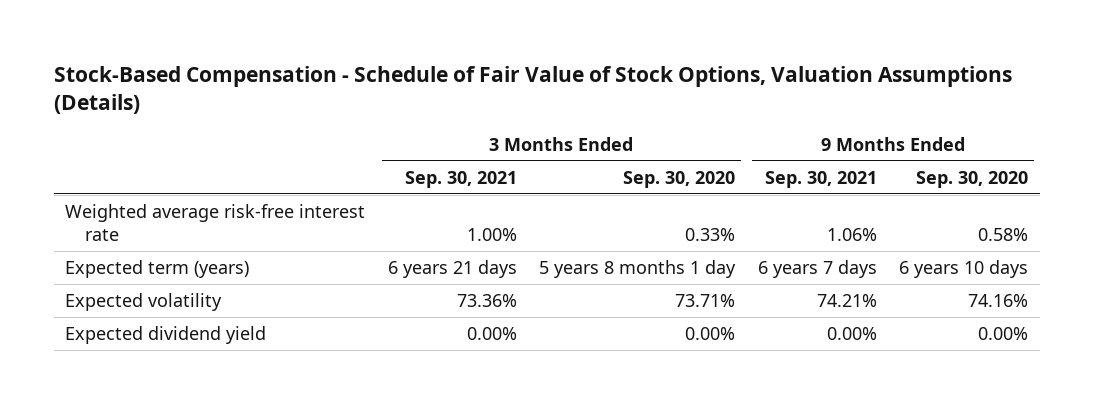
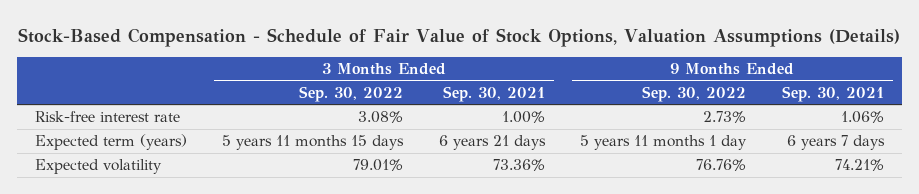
[623,170,736,188] Sep. 30, 2020 -> none
[916,170,1029,188] Sep. 30, 2020 -> none
none -> [299,85,404,102] Sep. 30, 2022
none -> [642,85,747,102] Sep. 30, 2022
[65,203,366,242] Weighted average risk-free interest rate -> [34,111,180,123] Risk-free interest rate
[65,325,267,344] Expected dividend yield -> none

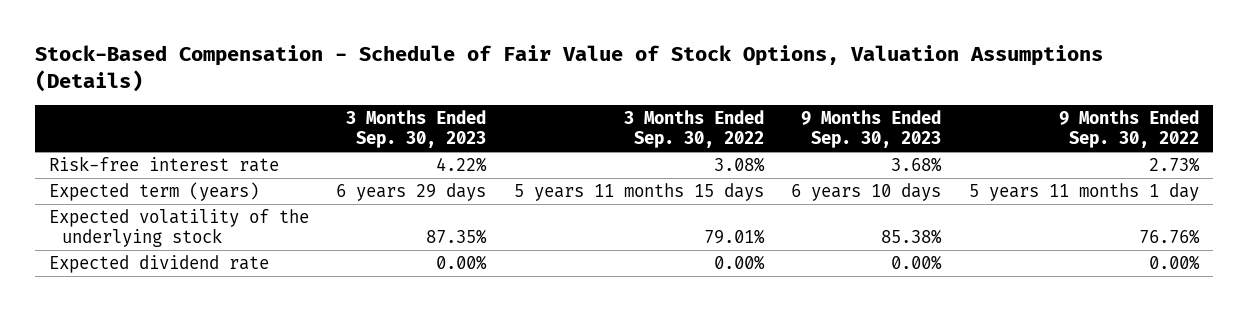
[442,85,545,102] Sep. 30, 2021 -> none
[781,85,884,102] Sep. 30, 2021 -> none
none -> [346,110,487,149] 3 Months Ended Sep. 30, 2023
none -> [801,110,942,149] 9 Months Ended Sep. 30, 2023
[34,159,162,175] Expected volatility -> [48,209,309,248] Expected volatility of the underlying stock
none -> [48,255,269,274] Expected dividend rate

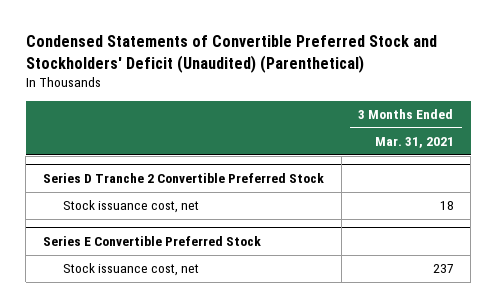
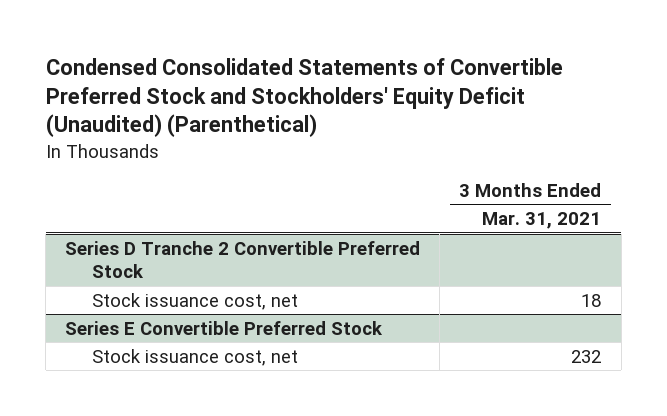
[25,35,437,73] Condensed Statements of Convertible Preferred Stock and Stockholders' Deficit (Unaudited) (Parenthetical) -> [45,57,563,138] Condensed Consolidated Statements of Convertible Preferred Stock and Stockholders' Equity Deficit (Unaudited) (Parenthetical)
[432,264,454,274] 237 -> [571,349,602,363] 232

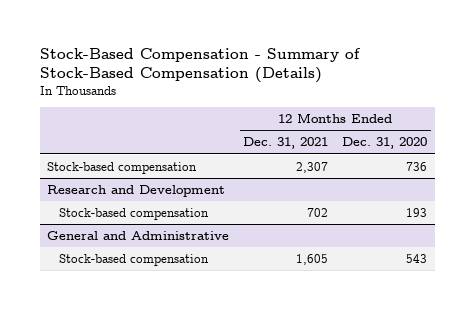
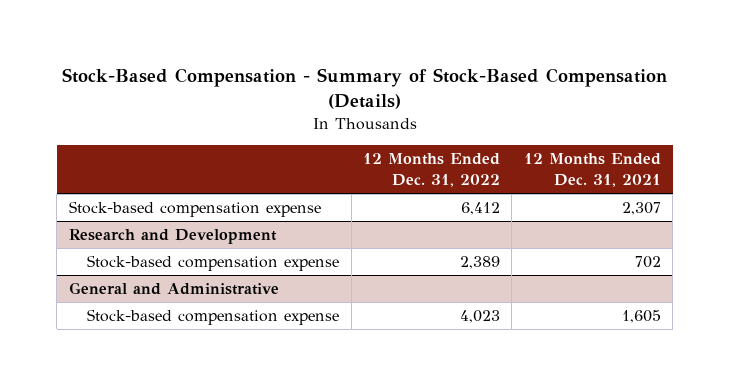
[342,137,428,150] Dec. 31, 2020 -> none
none -> [363,153,501,187] 12 Months Ended Dec. 31, 2022
[46,161,197,174] Stock-based compensation -> [68,201,321,218] Stock-based compensation expense
[58,207,209,220] Stock-based compensation -> [87,255,340,272] Stock-based compensation expense
[58,253,209,266] Stock-based compensation -> [87,309,340,326] Stock-based compensation expense

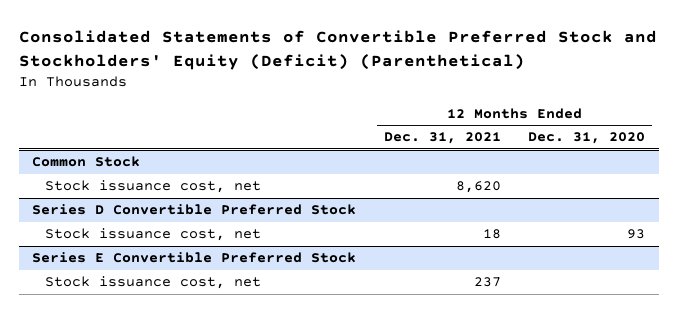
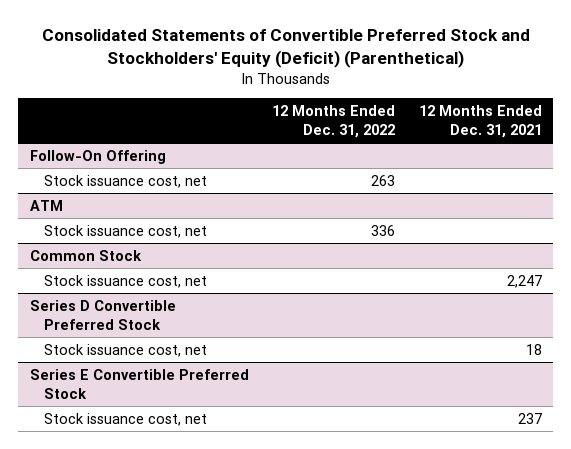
[528,132,646,145] Dec. 31, 2020 -> none
none -> [272,104,396,138] 12 Months Ended Dec. 31, 2022
none -> [29,149,166,164] Follow-On Offering
none -> [44,174,208,188] Stock issuance cost, net
none -> [29,199,63,211] ATM
none -> [44,224,208,238] Stock issuance cost, net
[455,181,501,194] 8,620 -> [506,274,542,288] 2,247

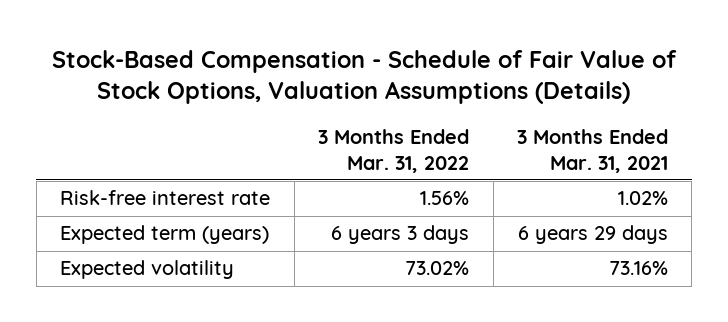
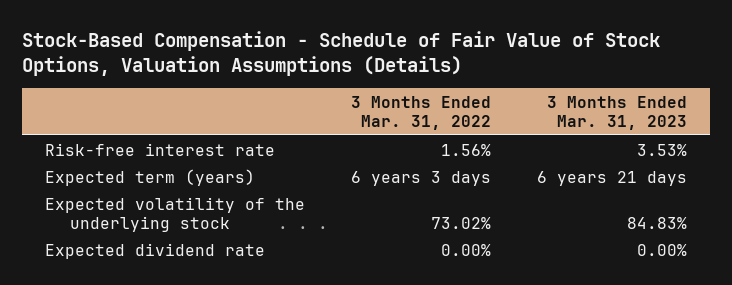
[517,128,669,173] 3 Months Ended Mar. 31, 2021 -> none
none -> [546,95,687,131] 3 Months Ended Mar. 31, 2023
[60,260,235,280] Expected volatility -> [44,196,305,232] Expected volatility of the underlying stock
none -> [44,242,265,259] Expected dividend rate

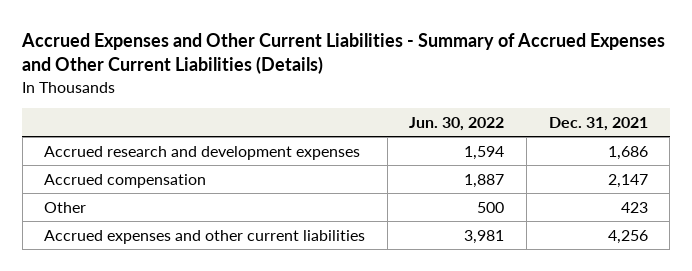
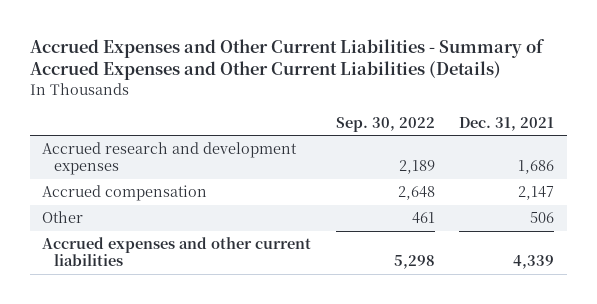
[409,116,505,131] Jun. 30, 2022 -> none
none -> [335,116,435,132] Sep. 30, 2022
[620,201,648,213] 423 -> [530,212,555,224] 506
[607,229,648,244] 4,256 -> [513,255,555,270] 4,339

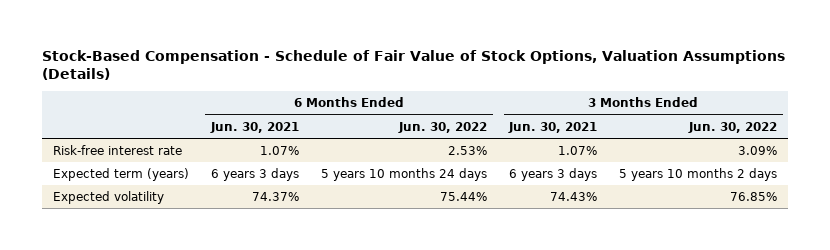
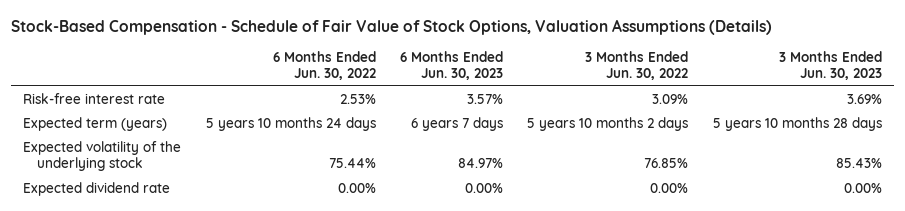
[209,121,299,133] Jun. 30, 2021 -> none
[508,121,598,133] Jun. 30, 2021 -> none
none -> [399,50,503,81] 6 Months Ended Jun. 30, 2023
none -> [778,50,882,81] 3 Months Ended Jun. 30, 2023
[52,191,164,205] Expected volatility -> [23,140,182,172] Expected volatility of the underlying stock
none -> [23,181,171,196] Expected dividend rate

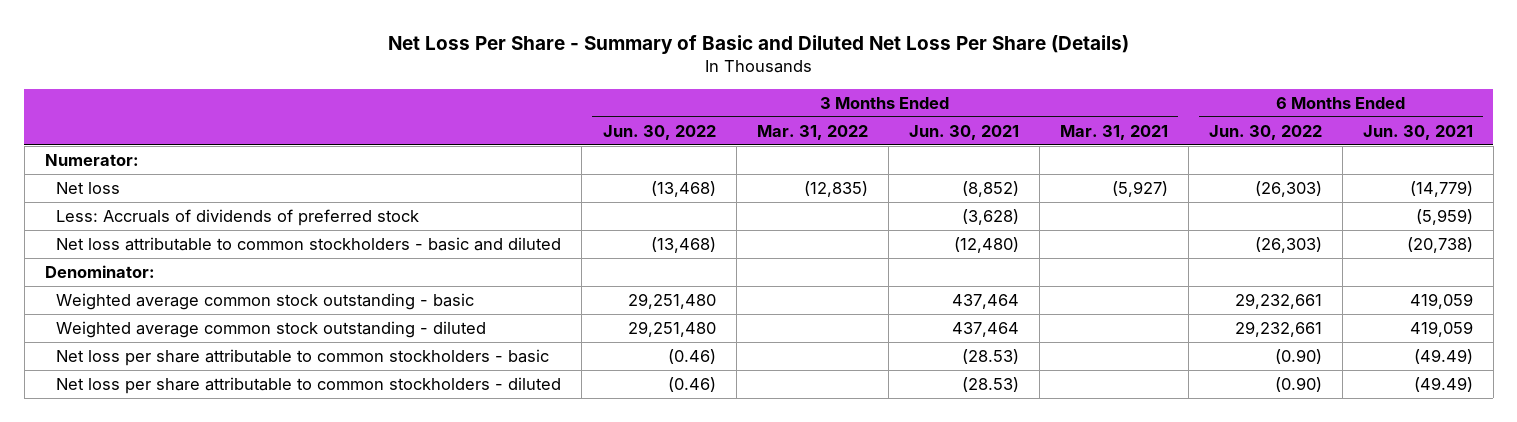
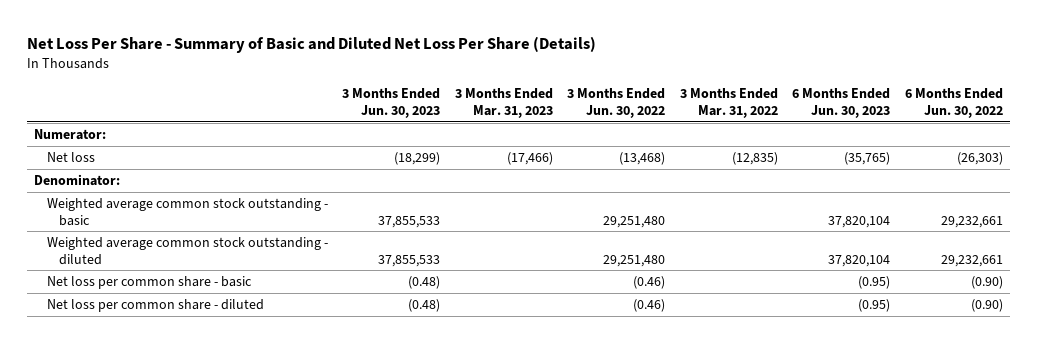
[908,124,1019,140] Jun. 30, 2021 -> none
[1059,124,1168,140] Mar. 31, 2021 -> none
[1362,124,1473,140] Jun. 30, 2021 -> none
none -> [342,88,441,119] 3 Months Ended Jun. 30, 2023
none -> [454,88,553,119] 3 Months Ended Mar. 31, 2023
none -> [792,88,891,119] 6 Months Ended Jun. 30, 2023
[56,208,420,226] Less: Accruals of dividends of preferred stock -> none
[56,236,562,251] Net loss attributable to common stockholders - basic and diluted -> none
[56,348,550,366] Net loss per share attributable to common stockholders - basic -> [46,275,252,289] Net loss per common share - basic
[56,376,562,394] Net loss per share attributable to common stockholders - diluted -> [46,298,264,312] Net loss per common share - diluted

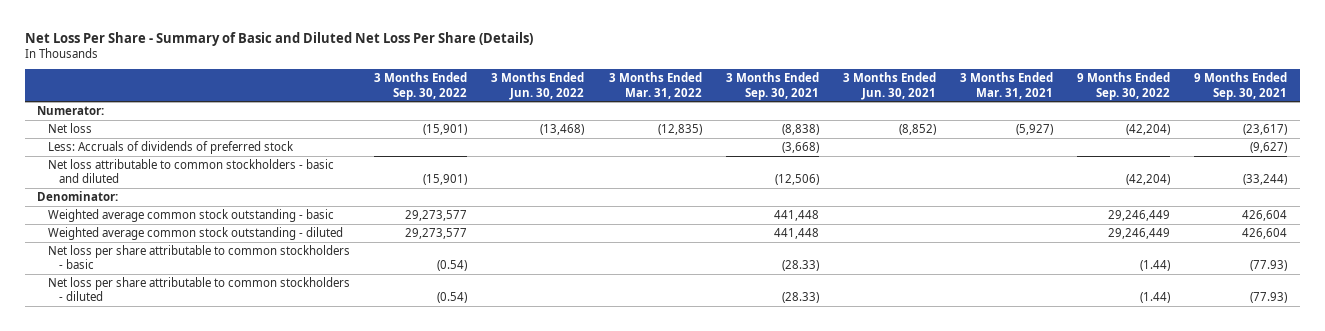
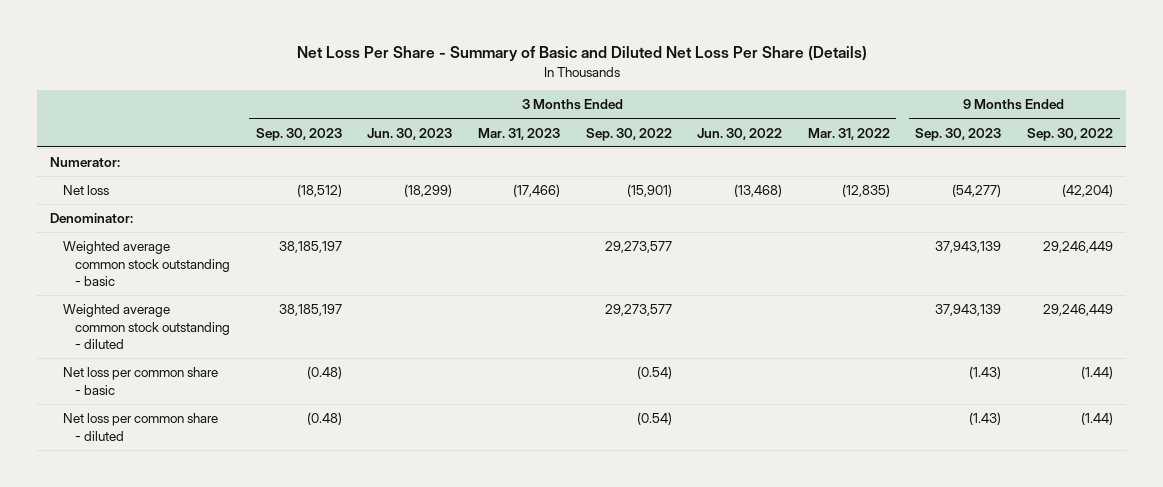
[725,72,819,100] 3 Months Ended Sep. 30, 2021 -> none
[842,72,936,100] 3 Months Ended Jun. 30, 2021 -> none
[960,72,1054,99] 3 Months Ended Mar. 31, 2021 -> none
[1194,72,1288,100] 9 Months Ended Sep. 30, 2021 -> none
none -> [255,127,342,141] Sep. 30, 2023
none -> [367,127,453,140] Jun. 30, 2023
none -> [477,127,560,140] Mar. 31, 2023
none -> [915,127,1002,141] Sep. 30, 2023
[47,140,294,154] Less: Accruals of dividends of preferred stock -> none
[47,158,334,184] Net loss attributable to common stockholders - basic and diluted -> none
[47,244,350,270] Net loss per share attributable to common stockholders - basic -> [62,367,218,395] Net loss per common share - basic
[47,276,350,302] Net loss per share attributable to common stockholders - diluted -> [62,413,218,441] Net loss per common share - diluted

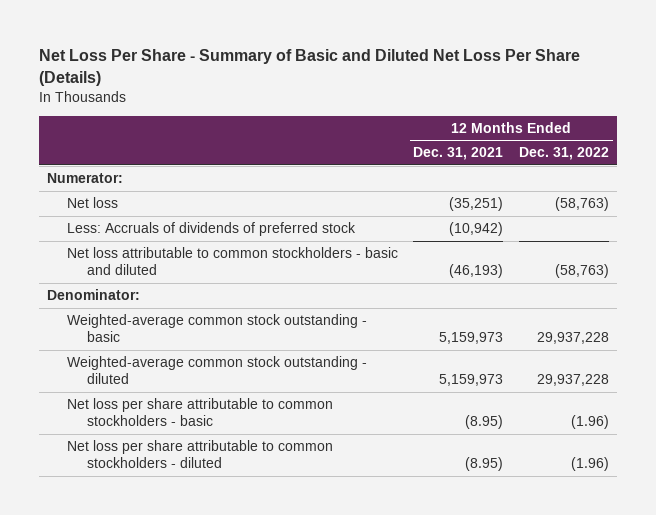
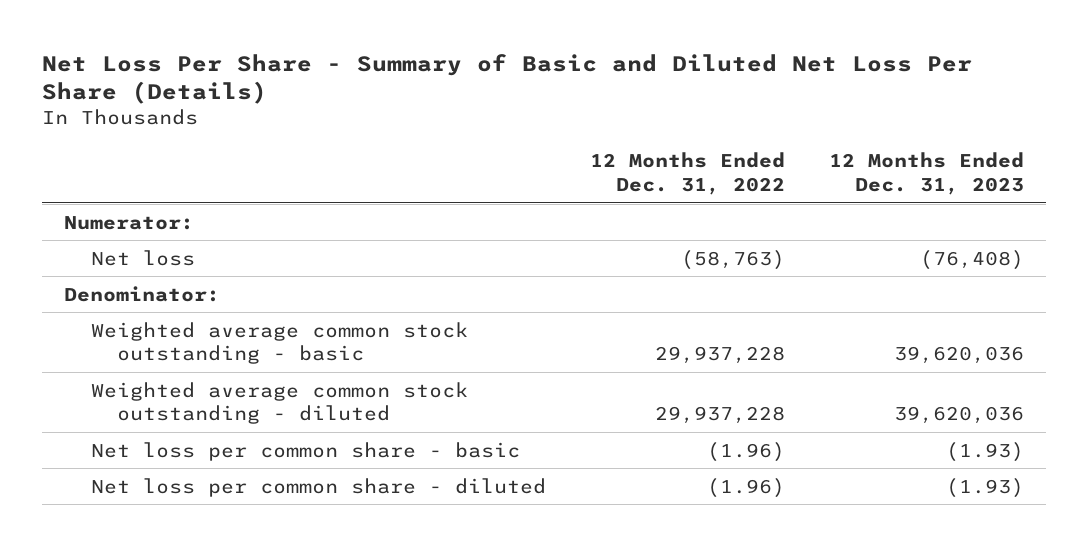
[413,147,504,161] Dec. 31, 2021 -> none
none -> [828,152,1024,195] 12 Months Ended Dec. 31, 2023
[66,222,356,237] Less: Accruals of dividends of preferred stock -> none
[66,247,398,276] Net loss attributable to common stockholders - basic and diluted -> none
[66,314,367,343] Weighted-average common stock outstanding - basic -> [90,321,468,365] Weighted average common stock outstanding - basic
[66,356,367,385] Weighted-average common stock outstanding - diluted -> [90,381,468,425] Weighted average common stock outstanding - diluted
[66,398,333,427] Net loss per share attributable to common stockholders - basic -> [90,441,520,461] Net loss per common share - basic
[66,440,333,469] Net loss per share attributable to common stockholders - diluted -> [90,477,546,497] Net loss per common share - diluted

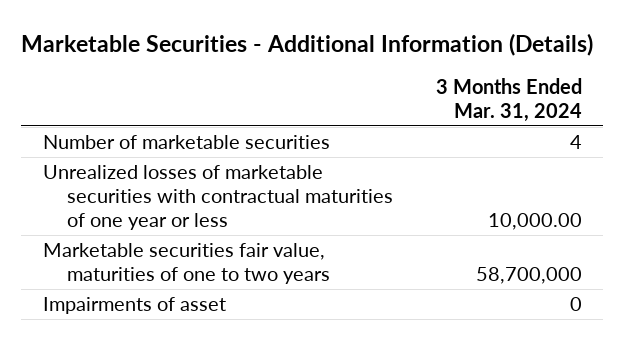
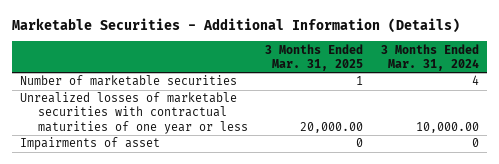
none -> [265,43,364,71] 3 Months Ended Mar. 31, 2025
[42,242,330,284] Marketable securities fair value, maturities of one to two years -> none

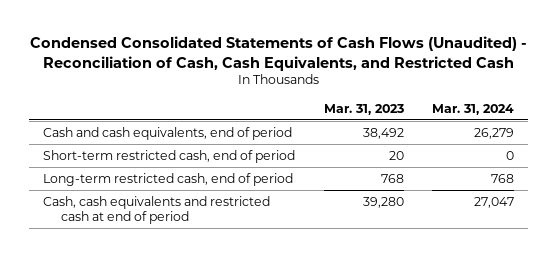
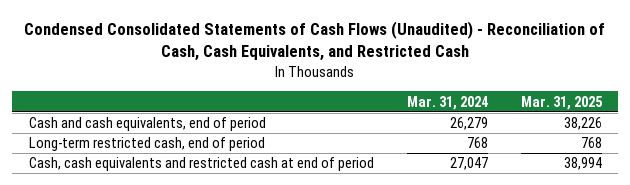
[323,103,404,115] Mar. 31, 2023 -> none
none -> [520,95,603,110] Mar. 31, 2025
[43,149,296,163] Short-term restricted cash, end of period -> none

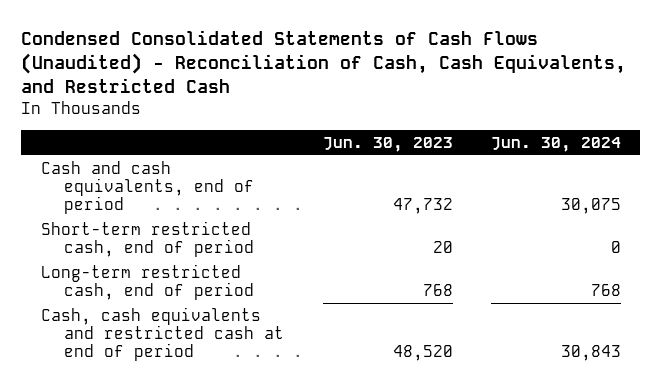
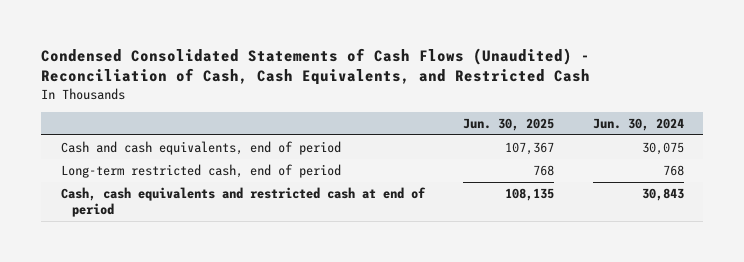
[322,136,453,152] Jun. 30, 2023 -> none
none -> [463,117,555,131] Jun. 30, 2025
[40,220,255,257] Short-term restricted cash, end of period -> none

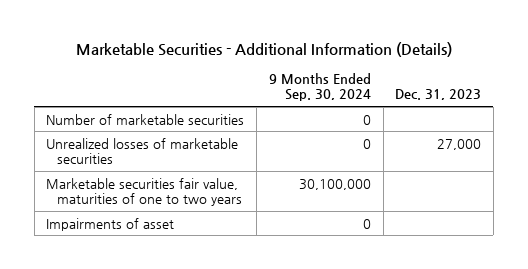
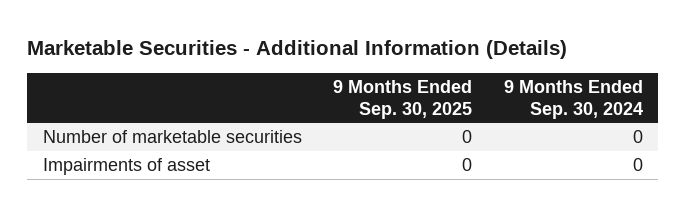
[395,89,482,101] Dec. 31, 2023 -> none
none -> [333,80,473,119] 9 Months Ended Sep. 30, 2025
[46,137,239,165] Unrealized losses of marketable securities -> none
[46,177,243,207] Marketable securities fair value, maturities of one to two years -> none

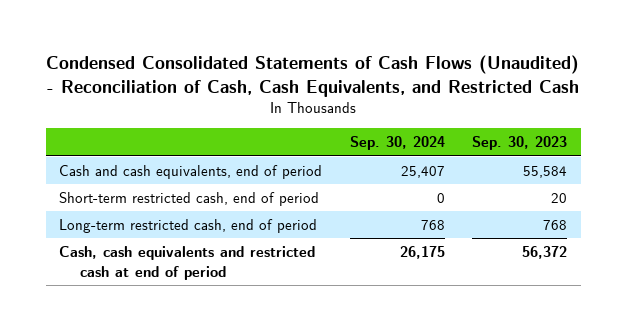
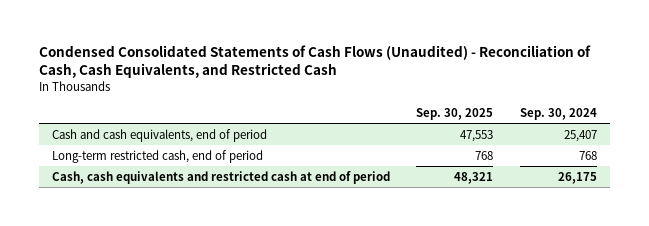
[472,136,568,151] Sep. 30, 2023 -> none
none -> [416,108,494,121] Sep. 30, 2025
[59,191,320,206] Short-term restricted cash, end of period -> none

